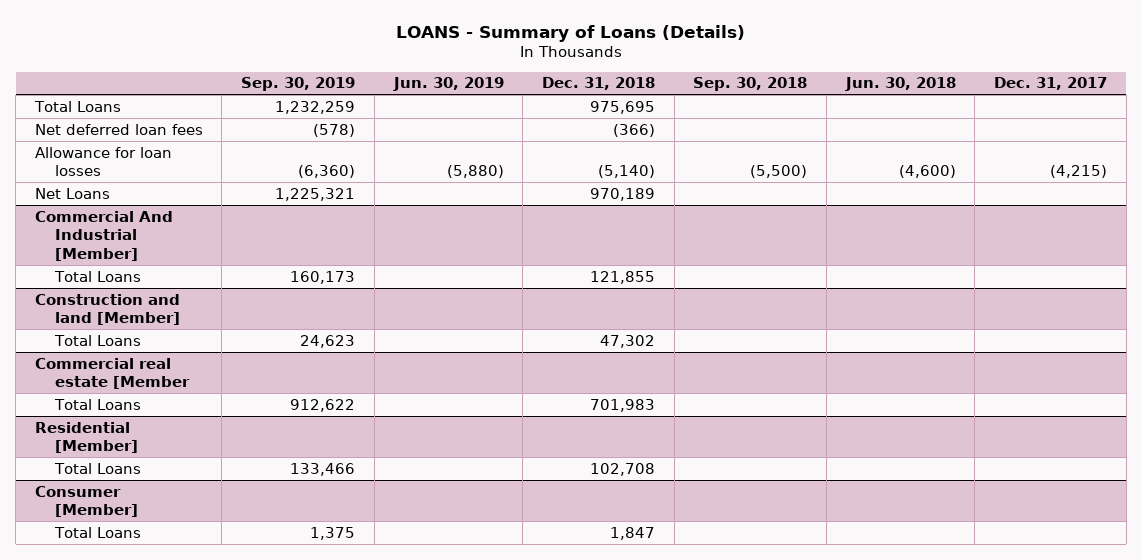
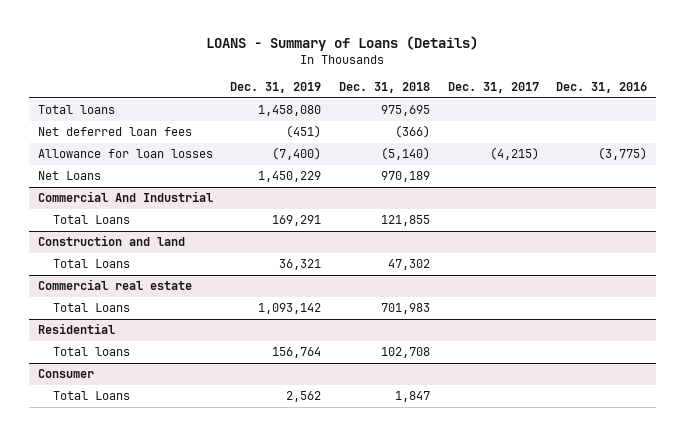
[241,77,356,92] Sep. 30, 2019 -> none
[392,77,504,92] Jun. 30, 2019 -> none
[693,77,808,92] Sep. 30, 2018 -> none
[844,77,956,92] Jun. 30, 2018 -> none
none -> [230,82,322,94] Dec. 31, 2019
none -> [556,82,648,94] Dec. 31, 2016
[33,100,121,112] Total Loans -> [37,105,115,115] Total loans
[34,210,173,261] Commercial And Industrial [Member] -> [37,191,213,203] Commercial And Industrial
[34,293,180,326] Construction and land [Member] -> [37,235,185,247] Construction and land
[34,357,190,390] Commercial real estate [Member -> [37,279,192,291] Commercial real estate
[34,421,138,454] Residential [Member] -> [37,323,115,335] Residential
[53,462,141,474] Total Loans -> [53,347,131,357] Total loans
[34,485,138,518] Consumer [Member] -> [37,369,94,379] Consumer

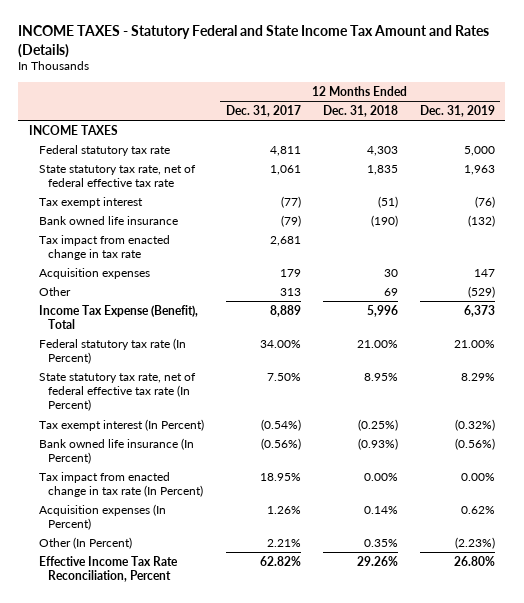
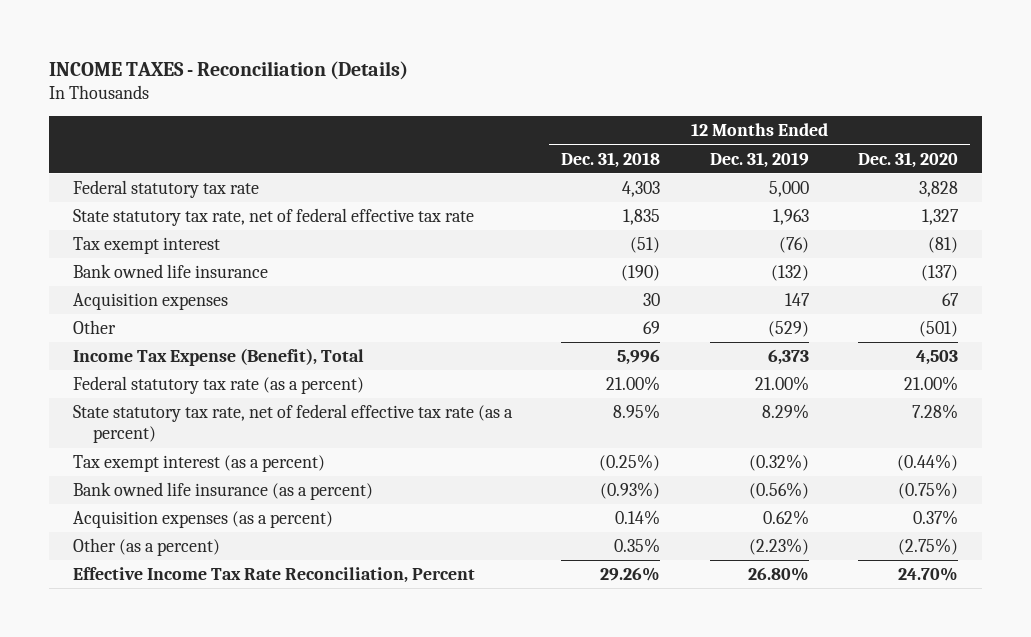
[18,25,490,58] INCOME TAXES - Statutory Federal and State Income Tax Amount and Rates (Details) -> [48,60,408,80] INCOME TAXES - Reconciliation (Details)
[225,104,301,117] Dec. 31, 2017 -> none
none -> [857,151,958,168] Dec. 31, 2020
[29,124,119,135] INCOME TAXES -> none
[38,234,170,261] Tax impact from enacted change in tax rate -> none
[38,471,204,498] Tax impact from enacted change in tax rate (In Percent) -> none
[38,337,186,365] Federal statutory tax rate (In Percent) -> [73,376,365,395] Federal statutory tax rate (as a percent)
[38,372,196,412] State statutory tax rate, net of federal effective tax rate (In Percent) -> [73,404,514,444] State statutory tax rate, net of federal effective tax rate (as a percent)
[38,418,204,431] Tax exempt interest (In Percent) -> [73,455,326,473] Tax exempt interest (as a percent)
[38,437,194,465] Bank owned life insurance (In Percent) -> [73,482,374,501] Bank owned life insurance (as a percent)
[38,503,166,531] Acquisition expenses (In Percent) -> [73,511,334,529] Acquisition expenses (as a percent)
[38,536,132,549] Other (In Percent) -> [73,538,221,557] Other (as a percent)

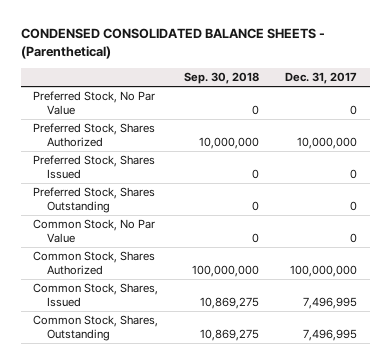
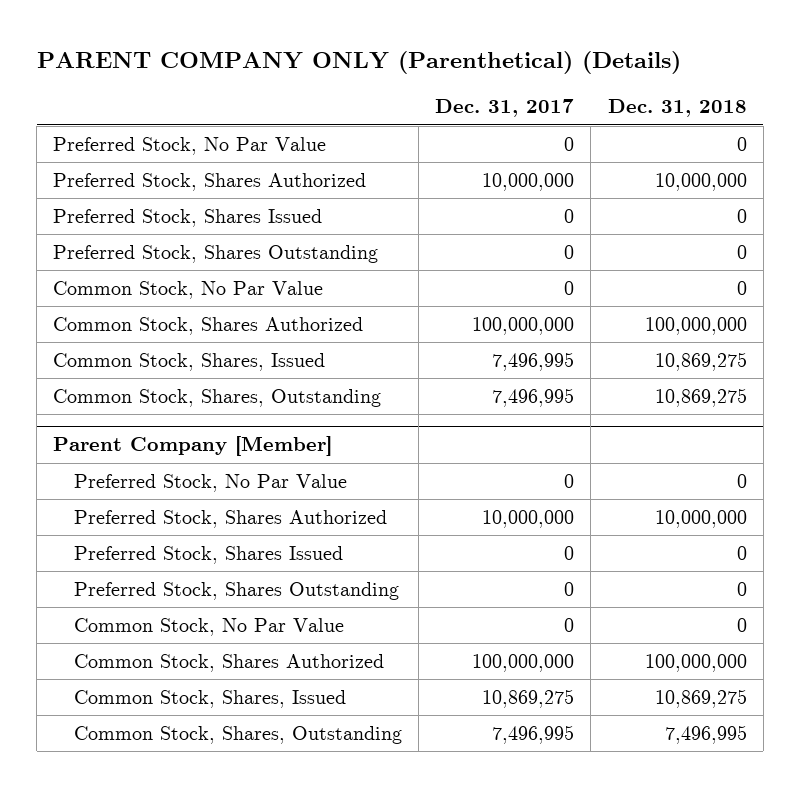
[20,28,325,60] CONDENSED CONSOLIDATED BALANCE SHEETS - (Parenthetical) -> [36,50,681,74] PARENT COMPANY ONLY (Parenthetical) (Details)
[184,72,260,85] Sep. 30, 2018 -> none
none -> [607,99,747,118] Dec. 31, 2018
none -> [53,436,333,457] Parent Company [Member]
none -> [73,474,347,493] Preferred Stock, No Par Value
none -> [73,510,387,529] Preferred Stock, Shares Authorized
none -> [73,546,343,565] Preferred Stock, Shares Issued
none -> [73,582,399,601] Preferred Stock, Shares Outstanding
none -> [73,618,344,637] Common Stock, No Par Value
none -> [73,654,384,673] Common Stock, Shares Authorized
none -> [73,690,346,709] Common Stock, Shares, Issued
none -> [73,726,402,745] Common Stock, Shares, Outstanding

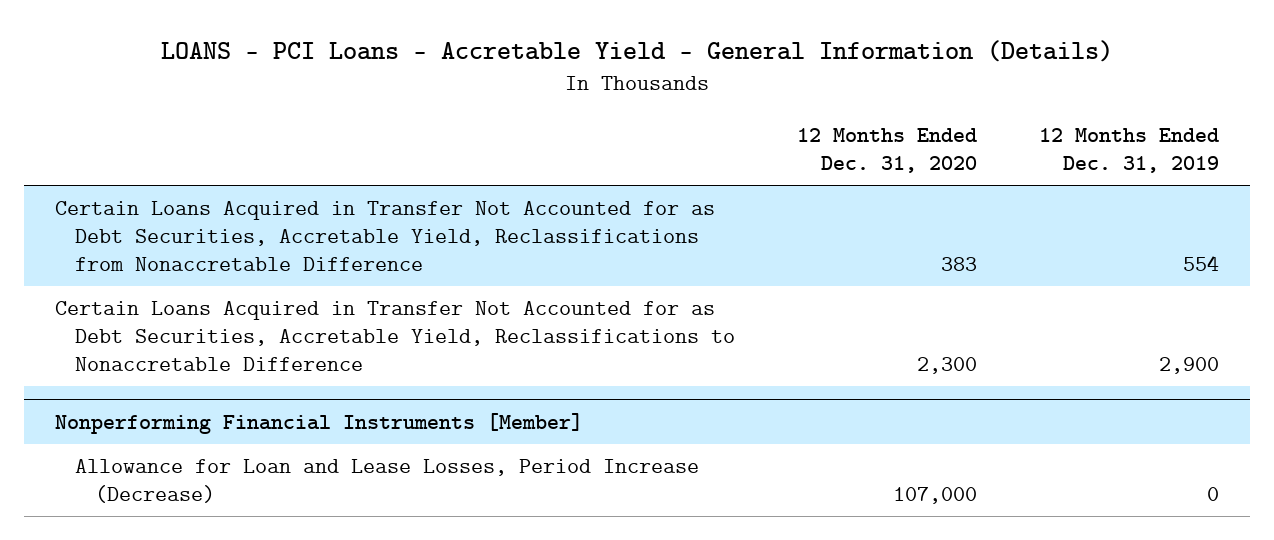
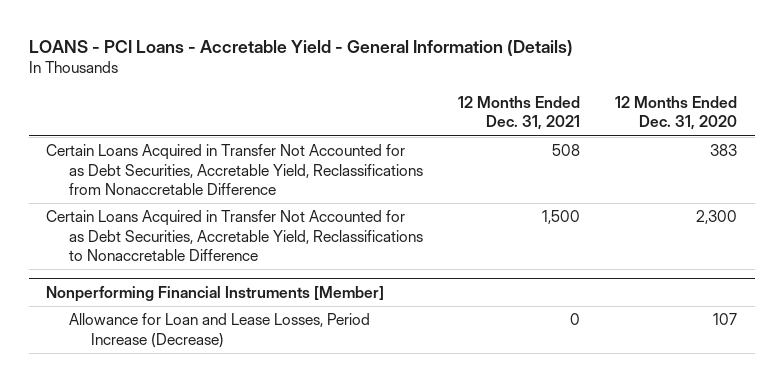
[1039,128,1220,173] 12 Months Ended Dec. 31, 2019 -> none
none -> [458,95,581,131] 12 Months Ended Dec. 31, 2021
[893,486,978,504] 107,000 -> [713,313,738,326] 107

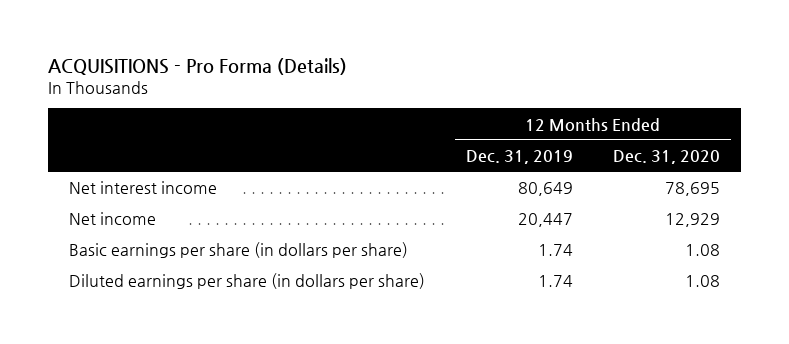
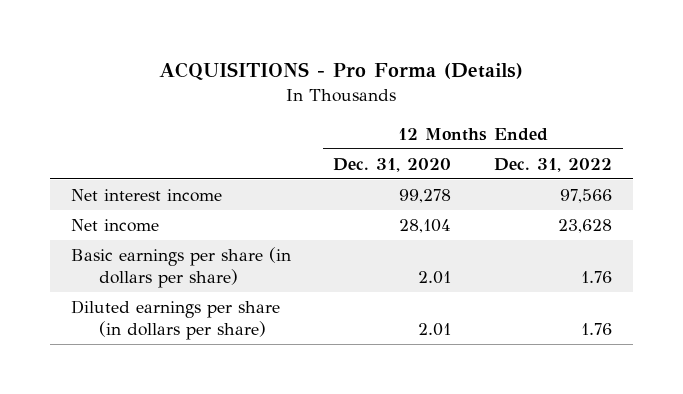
[465,149,573,164] Dec. 31, 2019 -> none
none -> [493,157,612,172] Dec. 31, 2022
[665,182,721,197] 78,695 -> [399,189,452,204] 99,278
[665,213,721,228] 12,929 -> [399,219,452,234] 28,104
[685,244,721,257] 1.08 -> [418,270,452,284] 2.01
[685,275,721,288] 1.08 -> [418,322,452,336] 2.01

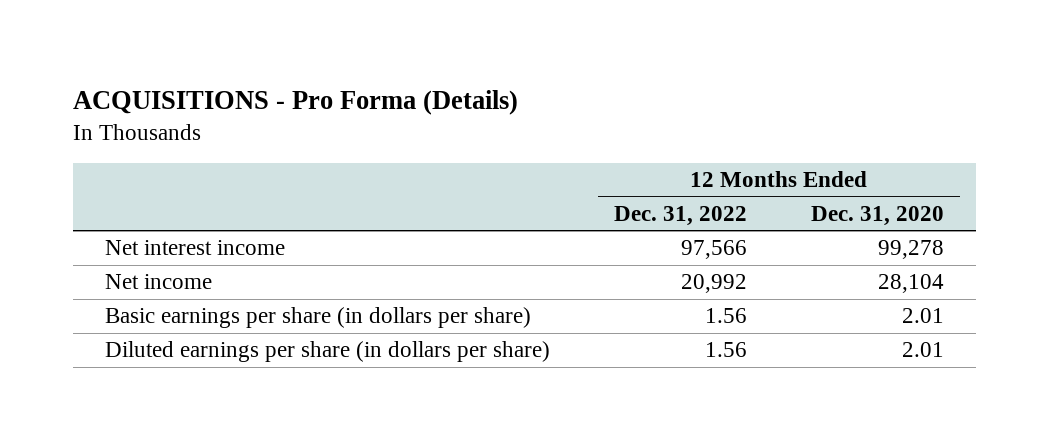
[557,219,612,234] 23,628 -> [681,274,748,294] 20,992
[580,270,612,283] 1.76 -> [705,308,748,324] 1.56
[580,322,612,335] 1.76 -> [705,342,748,358] 1.56

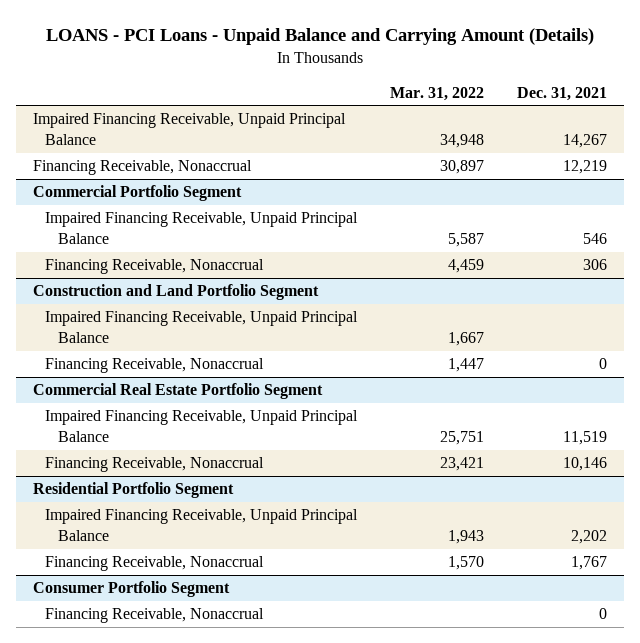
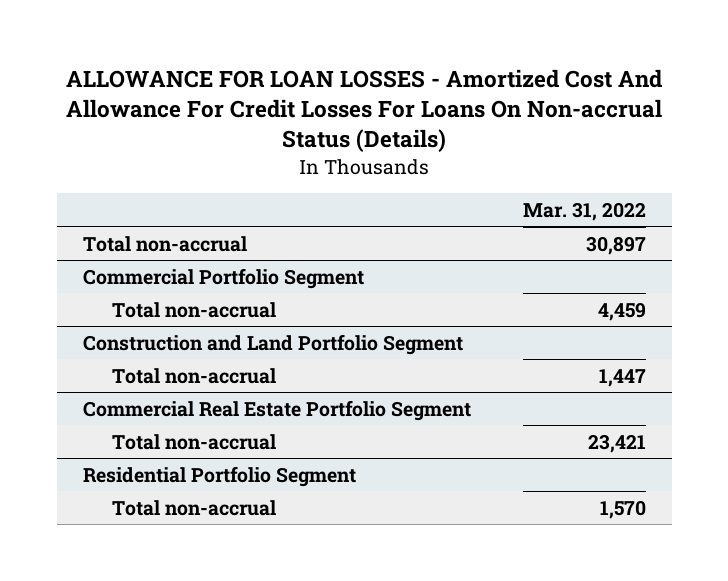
[45,28,594,46] LOANS - PCI Loans - Unpaid Balance and Carrying Amount (Details) -> [66,68,663,153] ALLOWANCE FOR LOAN LOSSES - Amortized Cost And Allowance For Credit Losses For Loans On Non-accrual Status (Details)
[517,86,608,101] Dec. 31, 2021 -> none
[32,113,346,146] Impaired Financing Receivable, Unpaid Principal Balance -> none
[32,160,252,176] Financing Receivable, Nonaccrual -> [82,235,247,252] Total non-accrual
[45,212,359,245] Impaired Financing Receivable, Unpaid Principal Balance -> none
[45,259,265,275] Financing Receivable, Nonaccrual -> [111,301,276,318] Total non-accrual
[45,311,359,344] Impaired Financing Receivable, Unpaid Principal Balance -> none
[45,358,265,374] Financing Receivable, Nonaccrual -> [111,367,276,384] Total non-accrual
[45,410,359,443] Impaired Financing Receivable, Unpaid Principal Balance -> none
[45,457,265,473] Financing Receivable, Nonaccrual -> [111,433,276,450] Total non-accrual
[45,509,359,542] Impaired Financing Receivable, Unpaid Principal Balance -> none
[32,581,230,598] Consumer Portfolio Segment -> none
[45,608,265,624] Financing Receivable, Nonaccrual -> none
[45,556,265,572] Financing Receivable, Nonaccrual -> [111,499,276,516] Total non-accrual

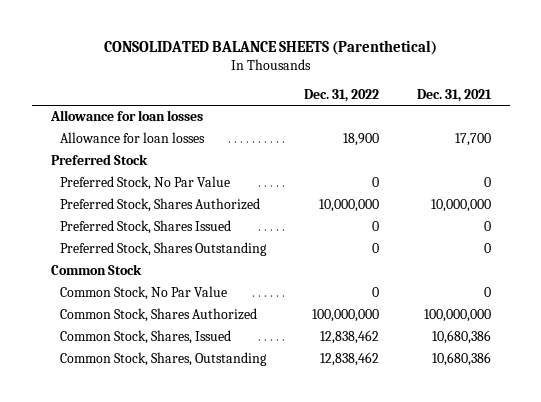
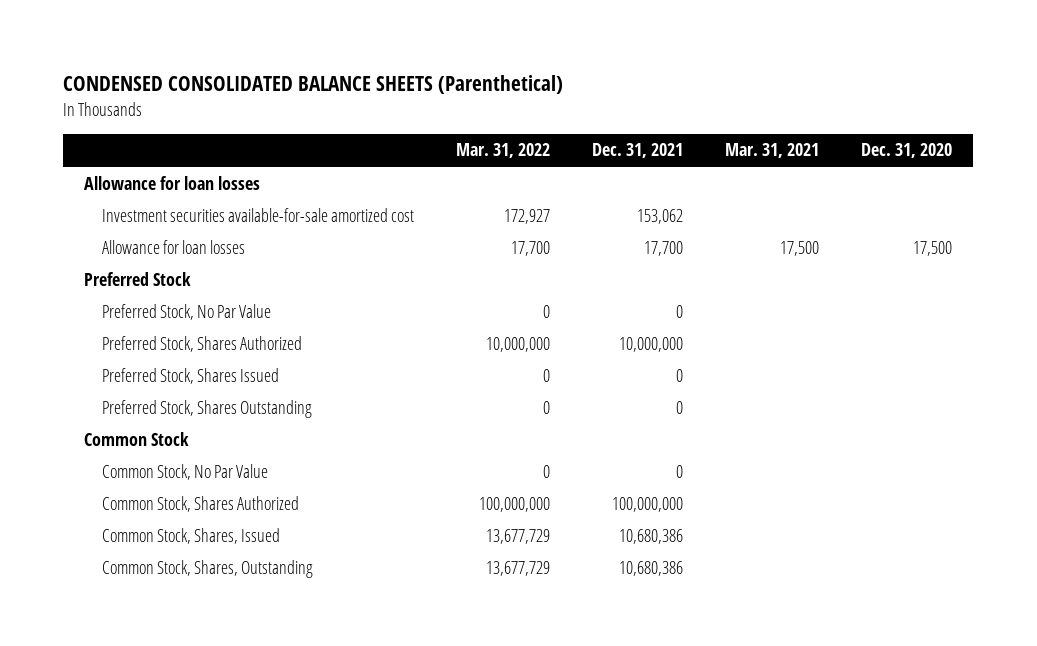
[103,40,437,56] CONSOLIDATED BALANCE SHEETS (Parenthetical) -> [63,75,564,95] CONDENSED CONSOLIDATED BALANCE SHEETS (Parenthetical)
[304,88,380,102] Dec. 31, 2022 -> none
none -> [455,143,550,159] Mar. 31, 2022
none -> [725,143,820,159] Mar. 31, 2021
none -> [861,143,953,159] Dec. 31, 2020
none -> [101,207,414,222] Investment securities available-for-sale amortized cost

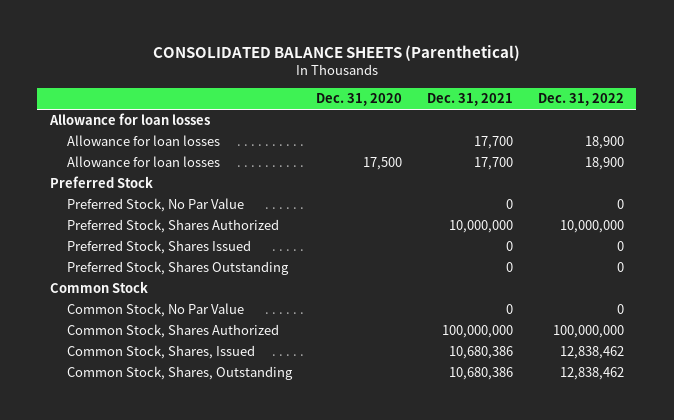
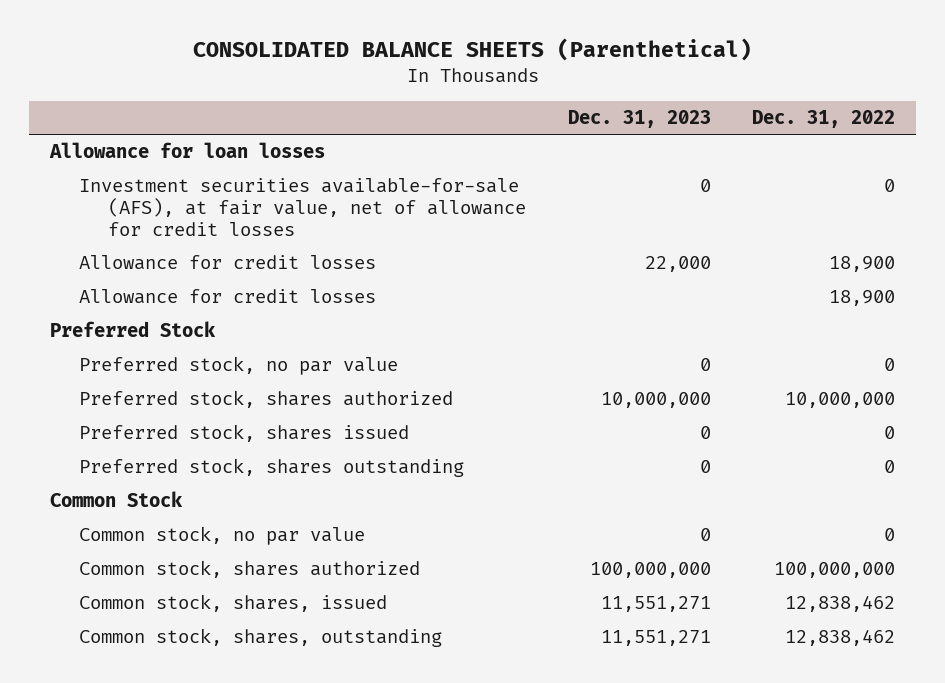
[316,93,403,107] Dec. 31, 2020 -> none
[427,93,514,107] Dec. 31, 2021 -> none
none -> [567,109,711,128] Dec. 31, 2023
none -> [79,178,527,236] Investment securities available-for-sale (AFS), at fair value, net of allowance for credit losses
[66,135,220,147] Allowance for loan losses -> [79,255,377,271] Allowance for credit losses
[66,156,220,168] Allowance for loan losses -> [79,289,377,305] Allowance for credit losses
[66,198,244,213] Preferred Stock, No Par Value -> [79,356,399,376] Preferred stock, no par value
[66,219,279,234] Preferred Stock, Shares Authorized -> [79,390,454,409] Preferred stock, shares authorized
[66,240,251,255] Preferred Stock, Shares Issued -> [79,424,410,443] Preferred stock, shares issued
[66,261,289,276] Preferred Stock, Shares Outstanding -> [79,458,465,478] Preferred stock, shares outstanding
[66,303,244,318] Common Stock, No Par Value -> [79,526,366,546] Common stock, no par value
[66,324,279,339] Common Stock, Shares Authorized -> [79,560,421,579] Common stock, shares authorized
[66,345,255,360] Common Stock, Shares, Issued -> [79,594,388,613] Common stock, shares, issued
[66,366,293,381] Common Stock, Shares, Outstanding -> [79,628,443,648] Common stock, shares, outstanding

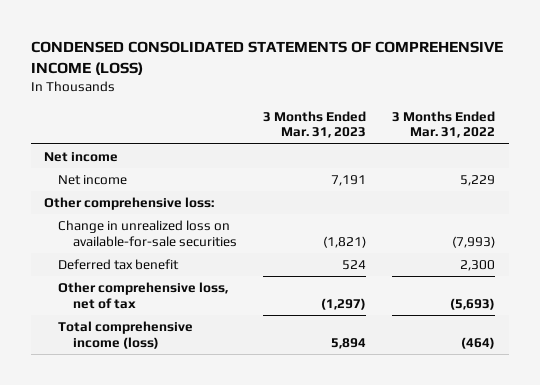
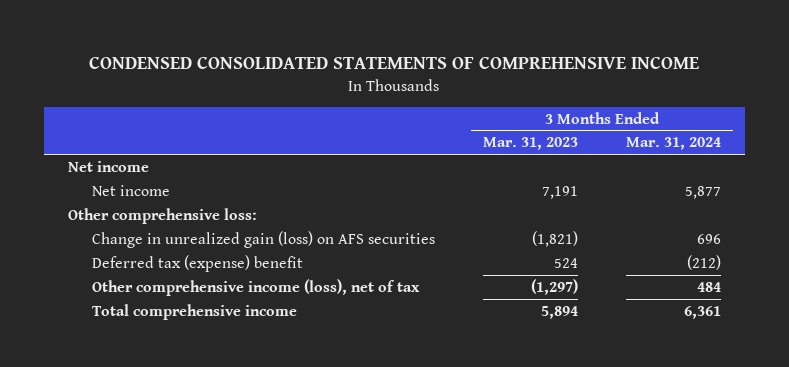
[31,40,504,75] CONDENSED CONSOLIDATED STATEMENTS OF COMPREHENSIVE INCOME (LOSS) -> [89,55,700,69] CONDENSED CONSOLIDATED STATEMENTS OF COMPREHENSIVE INCOME
[392,110,496,139] 3 Months Ended Mar. 31, 2022 -> none
none -> [626,137,722,151] Mar. 31, 2024
[58,220,237,247] Change in unrealized loss on available-for-sale securities -> [92,230,436,248] Change in unrealized gain (loss) on AFS securities
[58,259,180,271] Deferred tax benefit -> [92,254,304,272] Deferred tax (expense) benefit
[58,282,229,309] Other comprehensive loss, net of tax -> [92,278,421,296] Other comprehensive income (loss), net of tax
[58,321,194,349] Total comprehensive income (loss) -> [92,303,298,320] Total comprehensive income

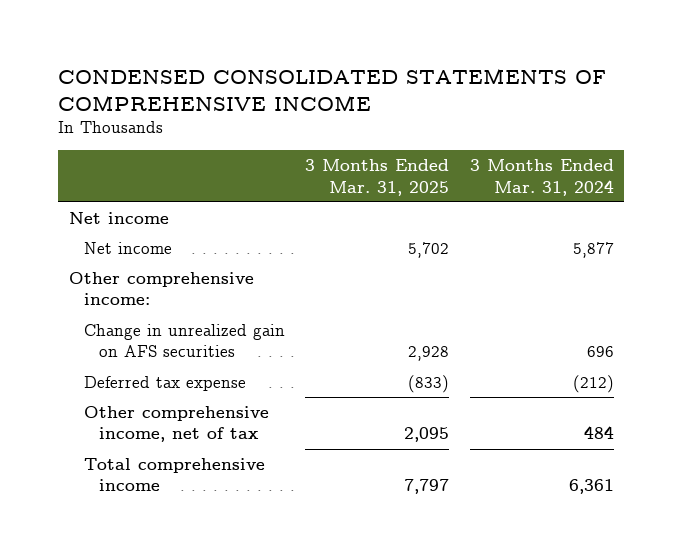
[483,137,579,151] Mar. 31, 2023 -> none
none -> [305,159,450,196] 3 Months Ended Mar. 31, 2025
[67,207,257,224] Other comprehensive loss: -> [68,272,254,306] Other comprehensive income:
[92,230,436,248] Change in unrealized gain (loss) on AFS securities -> [83,324,285,358] Change in unrealized gain on AFS securities
[92,254,304,272] Deferred tax (expense) benefit -> [83,376,246,392] Deferred tax expense
[92,278,421,296] Other comprehensive income (loss), net of tax -> [83,406,269,443] Other comprehensive income, net of tax

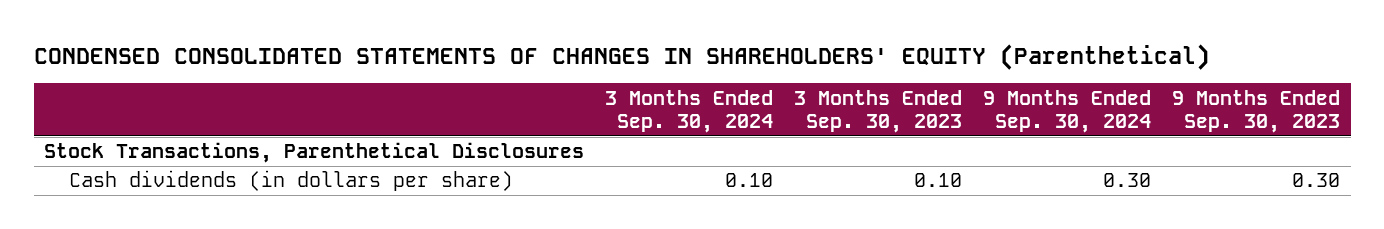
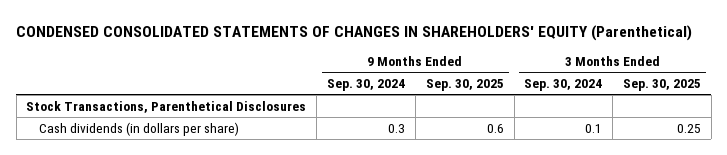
[794,89,963,134] 3 Months Ended Sep. 30, 2023 -> none
[1172,89,1341,134] 9 Months Ended Sep. 30, 2023 -> none
none -> [425,78,504,91] Sep. 30, 2025
none -> [622,78,701,91] Sep. 30, 2025
[725,173,774,188] 0.10 -> [585,123,603,133] 0.1
[1103,173,1152,188] 0.30 -> [388,123,406,133] 0.3

